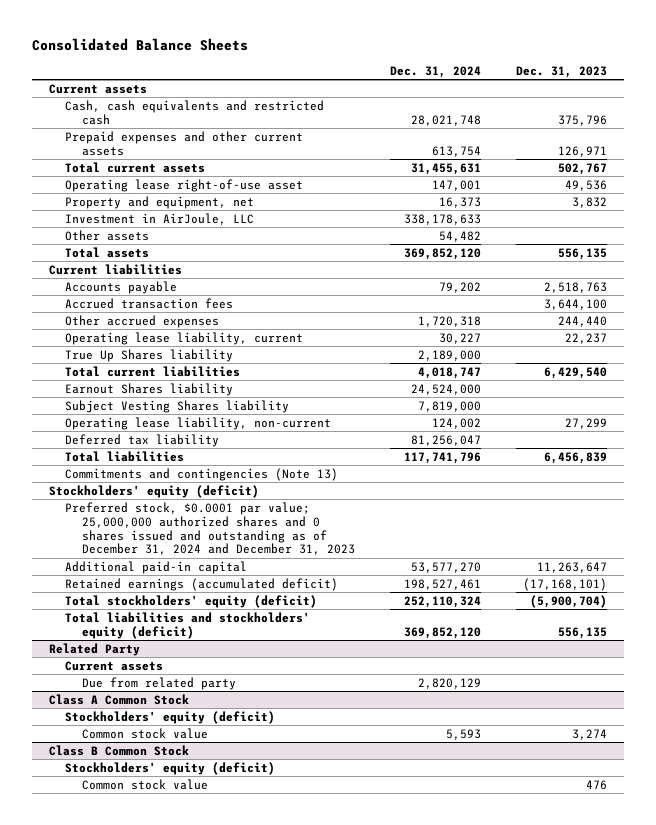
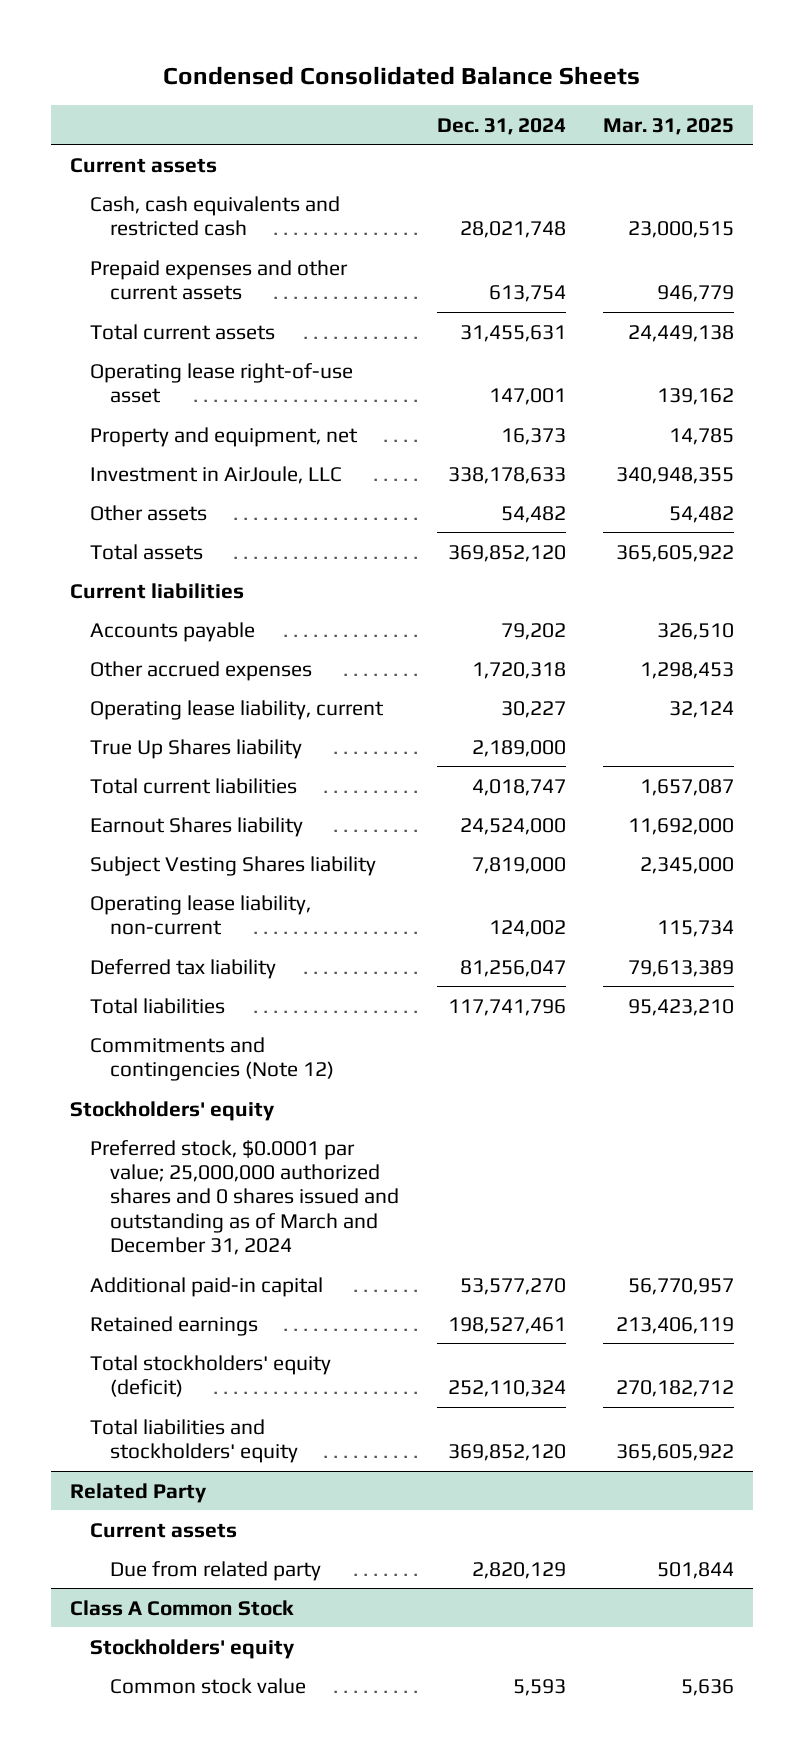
[31,38,248,52] Consolidated Balance Sheets -> [162,65,640,85] Condensed Consolidated Balance Sheets
[515,65,607,78] Dec. 31, 2023 -> none
none -> [602,117,734,135] Mar. 31, 2025
[65,297,234,309] Accrued transaction fees -> none
[65,467,339,481] Commitments and contingencies (Note 13) -> [89,1036,335,1081] Commitments and contingencies (Note 12)
[49,484,260,498] Stockholders' equity (deficit) -> [69,1100,275,1121] Stockholders' equity
[65,501,355,556] Preferred stock, $0.0001 par value; 25,000,000 authorized shares and 0 shares issued and outstanding as of December 31, 2024 and December 31, 2023 -> [89,1139,400,1255] Preferred stock, $0.0001 par value; 25,000,000 authorized shares and 0 shares issued and outstanding as of March and December 31, 2024
[65,577,339,591] Retained earnings (accumulated deficit) -> [89,1315,258,1336] Retained earnings
[65,611,311,639] Total liabilities and stockholders' equity (deficit) -> [89,1418,299,1463] Total liabilities and stockholders' equity
[65,710,276,724] Stockholders' equity (deficit) -> [89,1638,295,1659] Stockholders' equity
[49,744,190,756] Class B Common Stock -> none
[65,761,276,775] Stockholders' equity (deficit) -> none
[81,778,208,790] Common stock value -> none

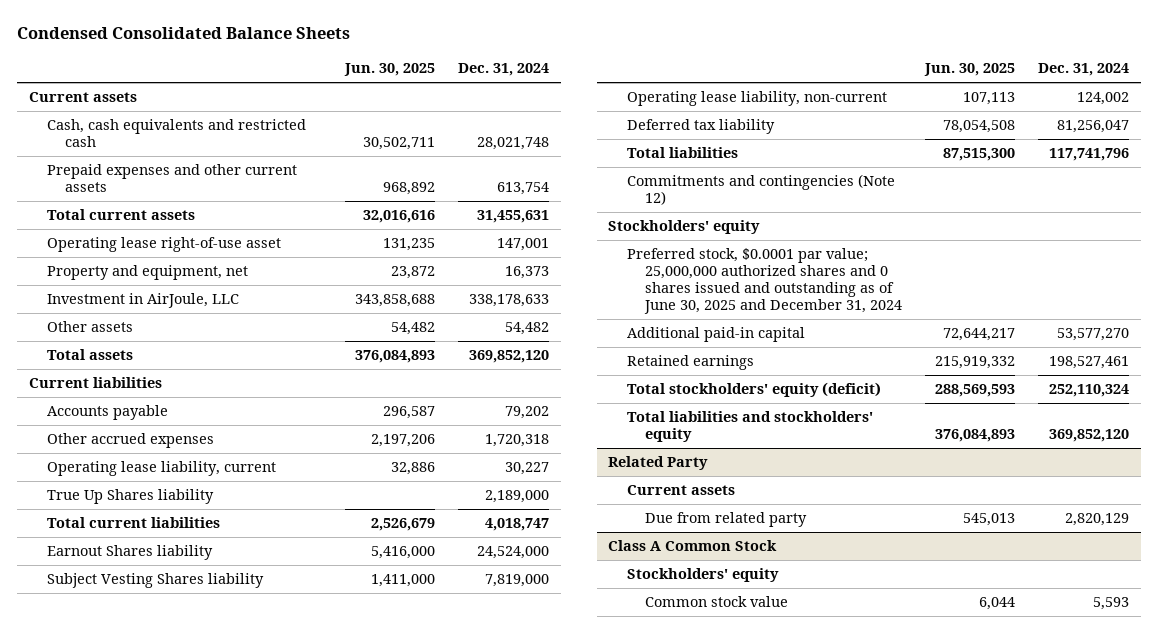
[602,117,734,135] Mar. 31, 2025 -> none
none -> [344,63,436,77] Jun. 30, 2025
[89,1139,400,1255] Preferred stock, $0.0001 par value; 25,000,000 authorized shares and 0 shares issued and outstanding as of March and December 31, 2024 -> [626,248,903,315] Preferred stock, $0.0001 par value; 25,000,000 authorized shares and 0 shares issued and outstanding as of June 30, 2025 and December 31, 2024

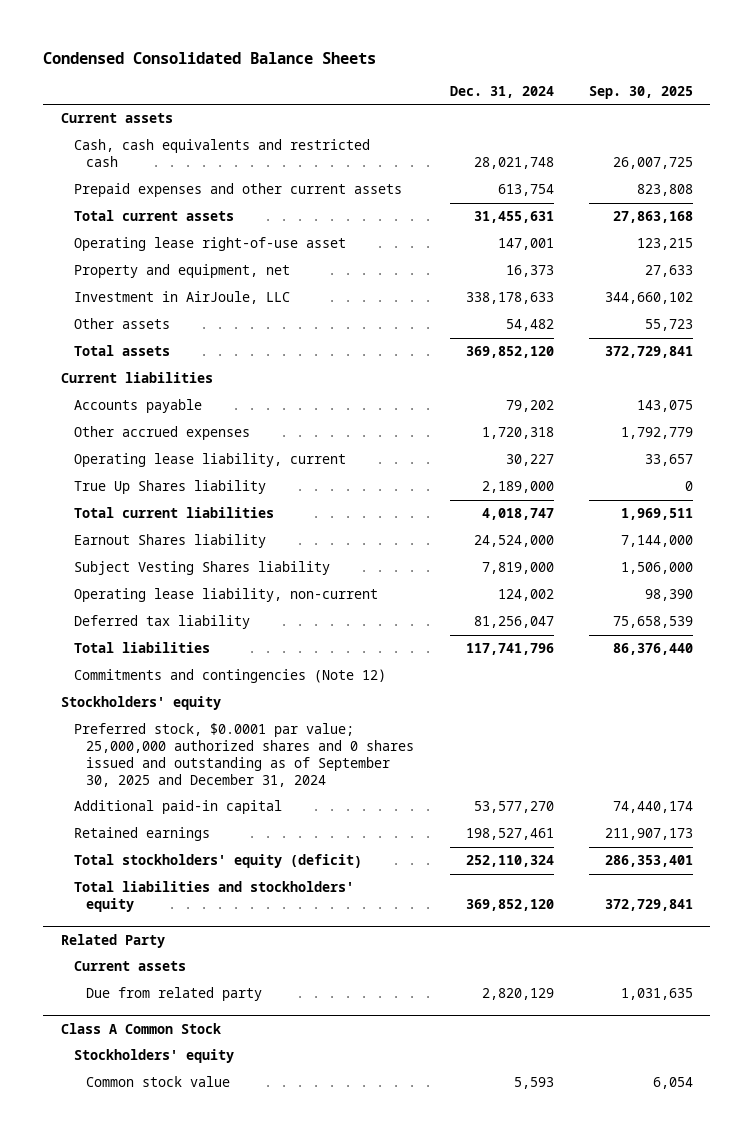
[344,63,436,77] Jun. 30, 2025 -> none
none -> [588,85,693,99] Sep. 30, 2025
[626,248,903,315] Preferred stock, $0.0001 par value; 25,000,000 authorized shares and 0 shares issued and outstanding as of June 30, 2025 and December 31, 2024 -> [73,723,415,787] Preferred stock, $0.0001 par value; 25,000,000 authorized shares and 0 shares issued and outstanding as of September 30, 2025 and December 31, 2024

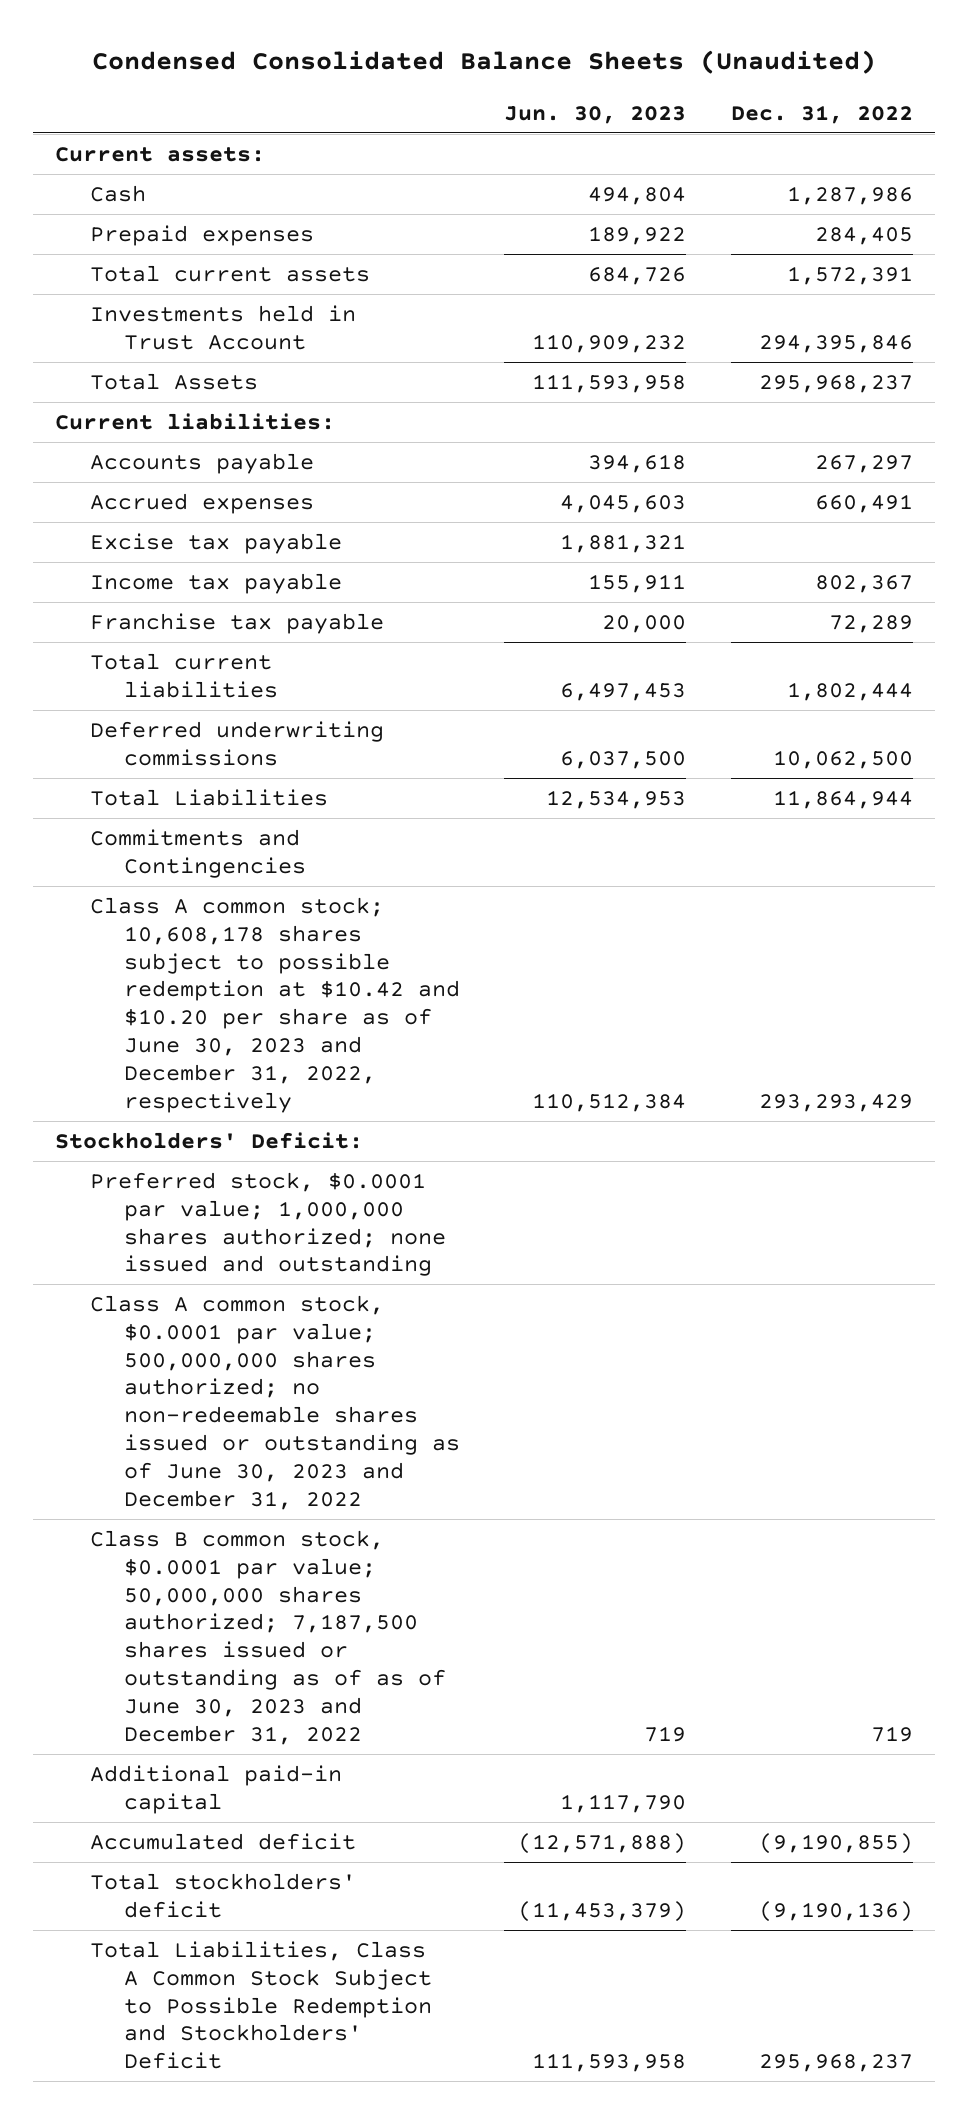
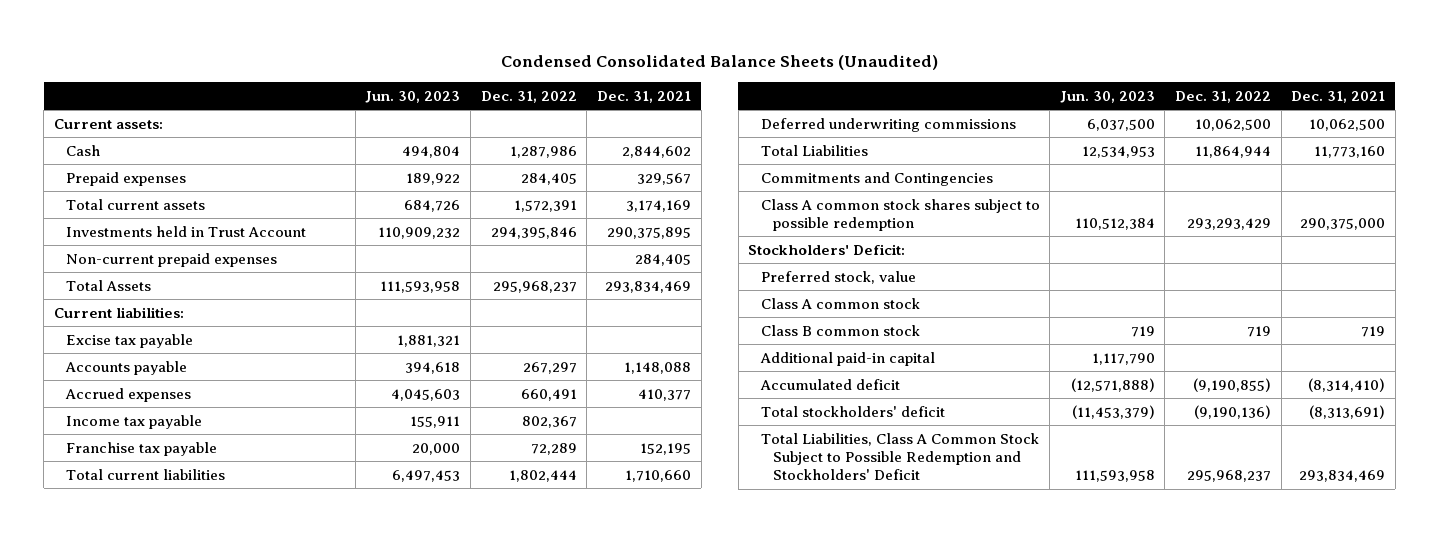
none -> [596,90,691,103] Dec. 31, 2021
none -> [66,252,278,267] Non-current prepaid expenses
[89,532,342,554] Excise tax payable -> [66,333,194,348] Excise tax payable
[89,896,461,1113] Class A common stock; 10,608,178 shares subject to possible redemption at $10.42 and $10.20 per share as of June 30, 2023 and December 31, 2022, respectively -> [760,198,1040,231] Class A common stock shares subject to possible redemption
[89,1171,447,1277] Preferred stock, $0.0001 par value; 1,000,000 shares authorized; none issued and outstanding -> [760,270,916,284] Preferred stock, value
[89,1294,461,1510] Class A common stock, $0.0001 par value; 500,000,000 shares authorized; no non-redeemable shares issued or outstanding as of June 30, 2023 and December 31, 2022 -> [760,297,920,309] Class A common stock
[89,1529,447,1745] Class B common stock, $0.0001 par value; 50,000,000 shares authorized; 7,187,500 shares issued or outstanding as of as of June 30, 2023 and December 31, 2022 -> [760,324,920,336] Class B common stock

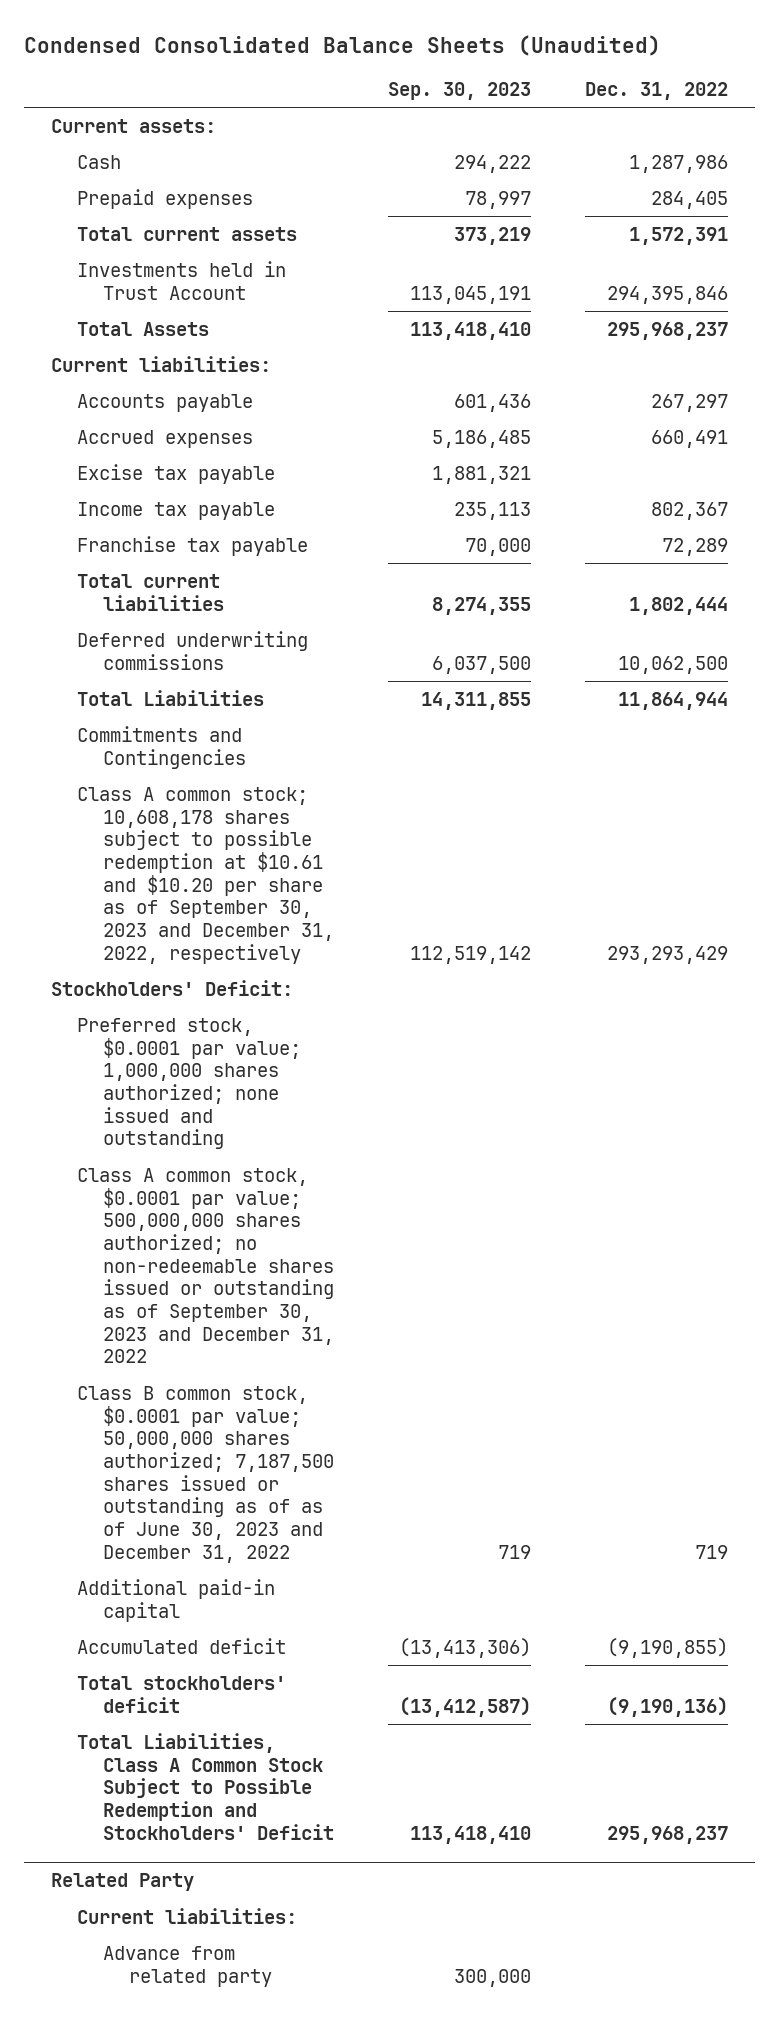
[365,90,461,103] Jun. 30, 2023 -> none
[596,90,691,103] Dec. 31, 2021 -> none
none -> [388,81,532,100] Sep. 30, 2023
[66,252,278,267] Non-current prepaid expenses -> none
[66,333,194,348] Excise tax payable -> [77,463,276,484] Excise tax payable
[760,198,1040,231] Class A common stock shares subject to possible redemption -> [77,786,334,964] Class A common stock; 10,608,178 shares subject to possible redemption at $10.61 and $10.20 per share as of September 30, 2023 and December 31, 2022, respectively
[760,270,916,284] Preferred stock, value -> [77,1017,301,1150] Preferred stock, $0.0001 par value; 1,000,000 shares authorized; none issued and outstanding
[760,297,920,309] Class A common stock -> [77,1167,334,1364] Class A common stock, $0.0001 par value; 500,000,000 shares authorized; no non-redeemable shares issued or outstanding as of September 30, 2023 and December 31, 2022
[760,324,920,336] Class B common stock -> [77,1385,334,1563] Class B common stock, $0.0001 par value; 50,000,000 shares authorized; 7,187,500 shares issued or outstanding as of as of June 30, 2023 and December 31, 2022
none -> [51,1873,195,1892] Related Party
none -> [77,1907,298,1924] Current liabilities:
none -> [102,1945,272,1987] Advance from related party

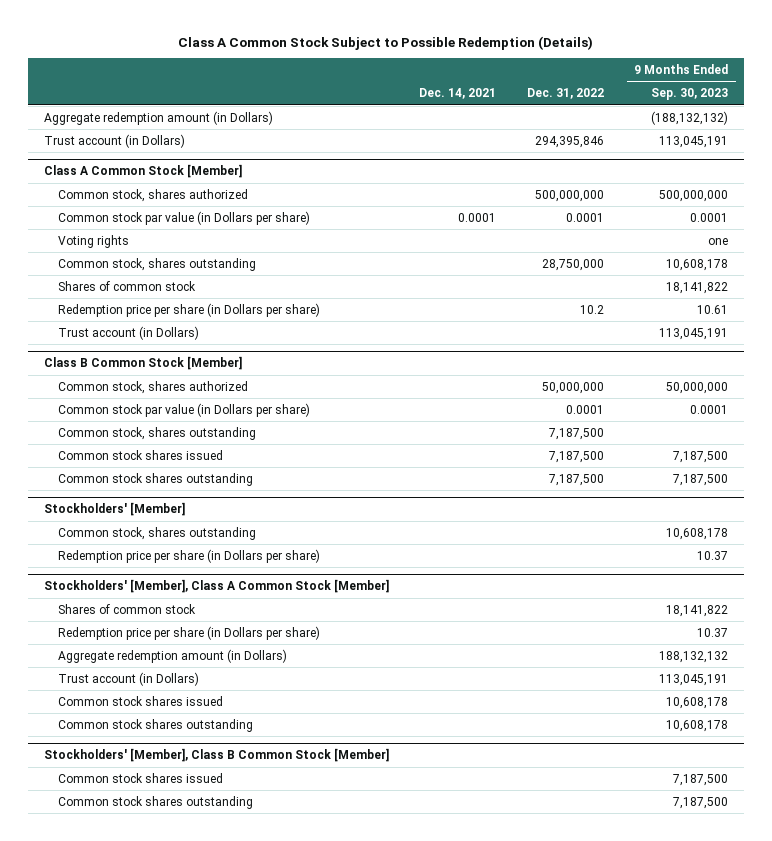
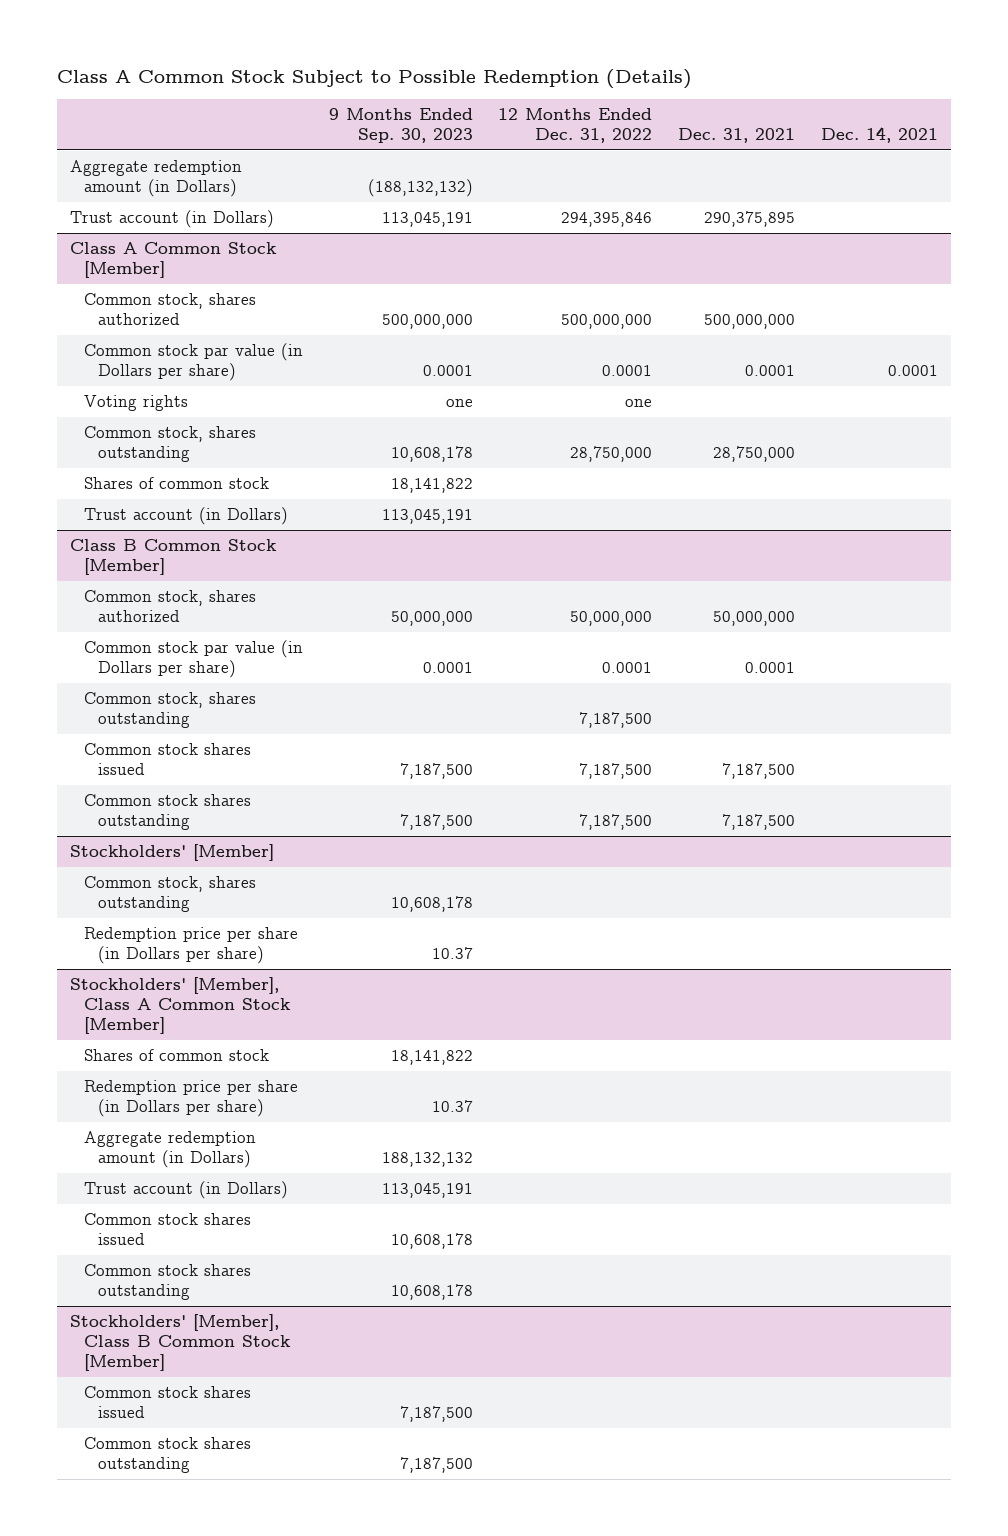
[526,88,604,100] Dec. 31, 2022 -> none
none -> [498,108,653,144] 12 Months Ended Dec. 31, 2022
none -> [678,128,796,144] Dec. 31, 2021
[58,302,321,317] Redemption price per share (in Dollars per share) -> none

